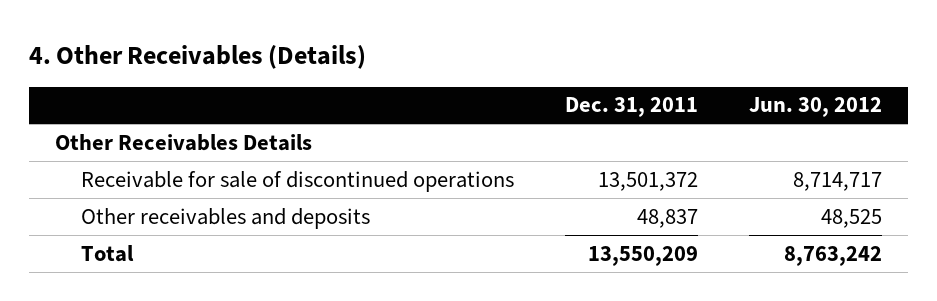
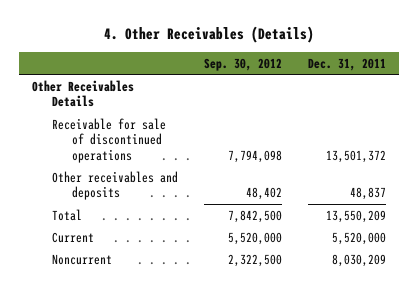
[749,97,883,118] Jun. 30, 2012 -> none
none -> [204,57,283,71] Sep. 30, 2012
none -> [52,231,95,243] Current
none -> [52,253,113,265] Noncurrent

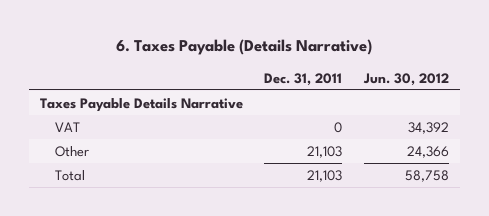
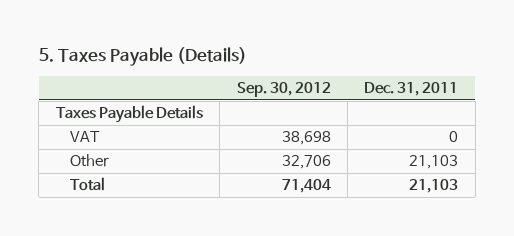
[116,39,373,56] 6. Taxes Payable (Details Narrative) -> [38,47,247,67] 5. Taxes Payable (Details)
[362,72,449,86] Jun. 30, 2012 -> none
none -> [236,82,331,98] Sep. 30, 2012
[39,97,243,112] Taxes Payable Details Narrative -> [55,105,203,124] Taxes Payable Details

